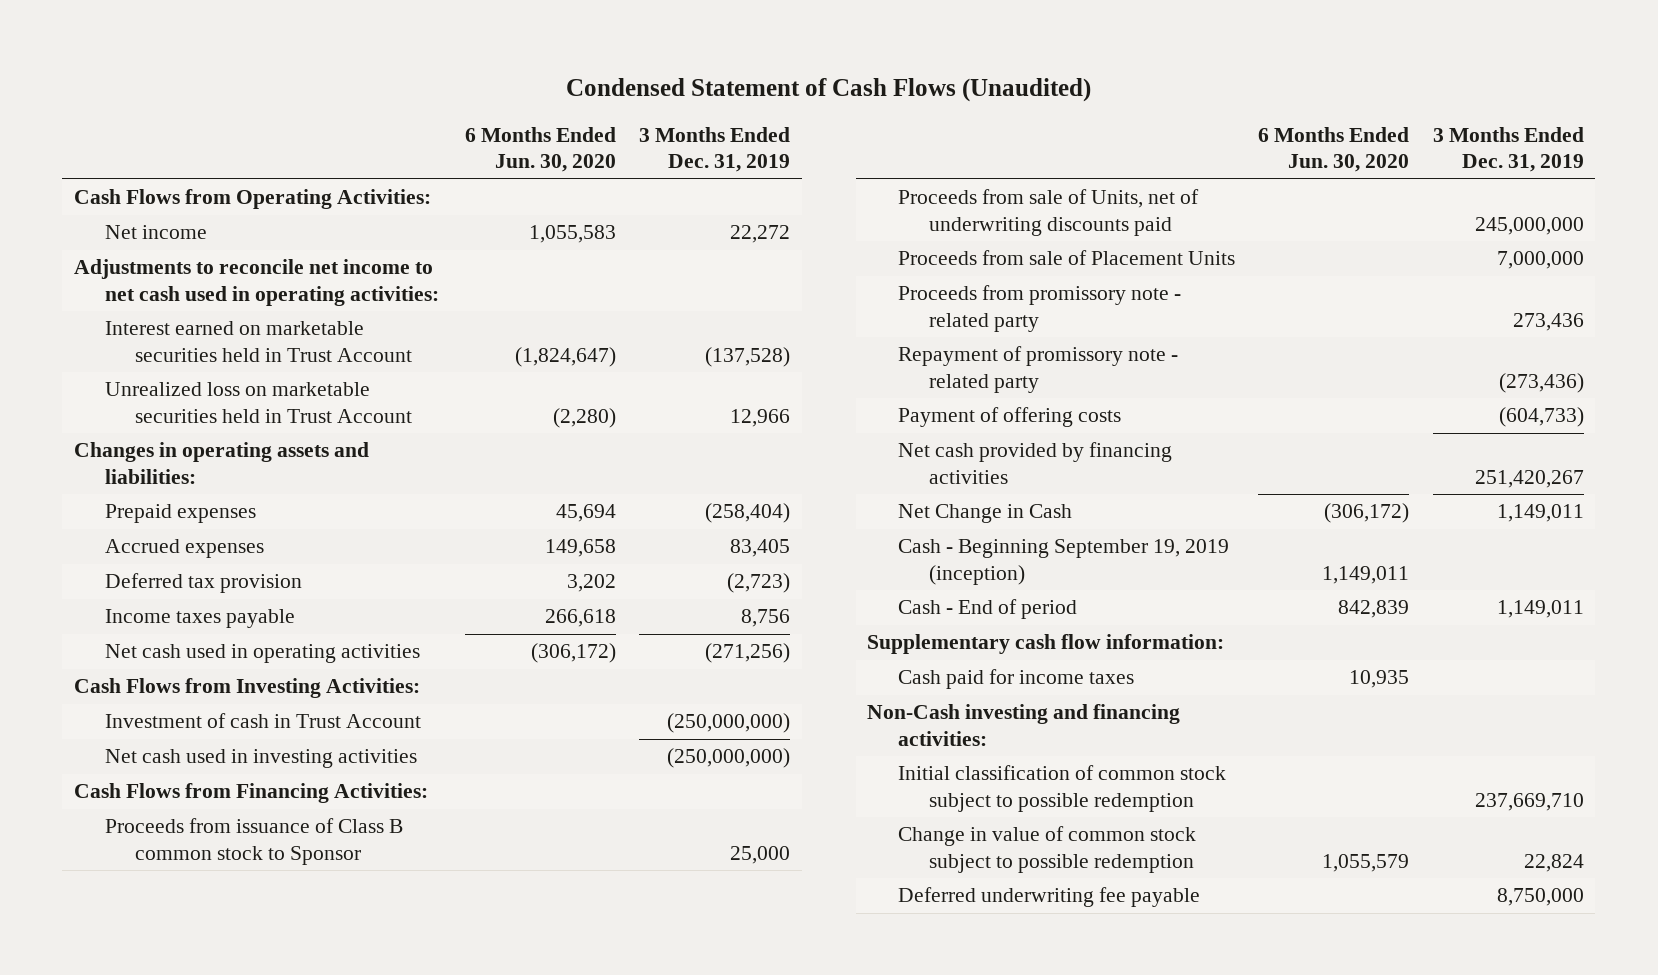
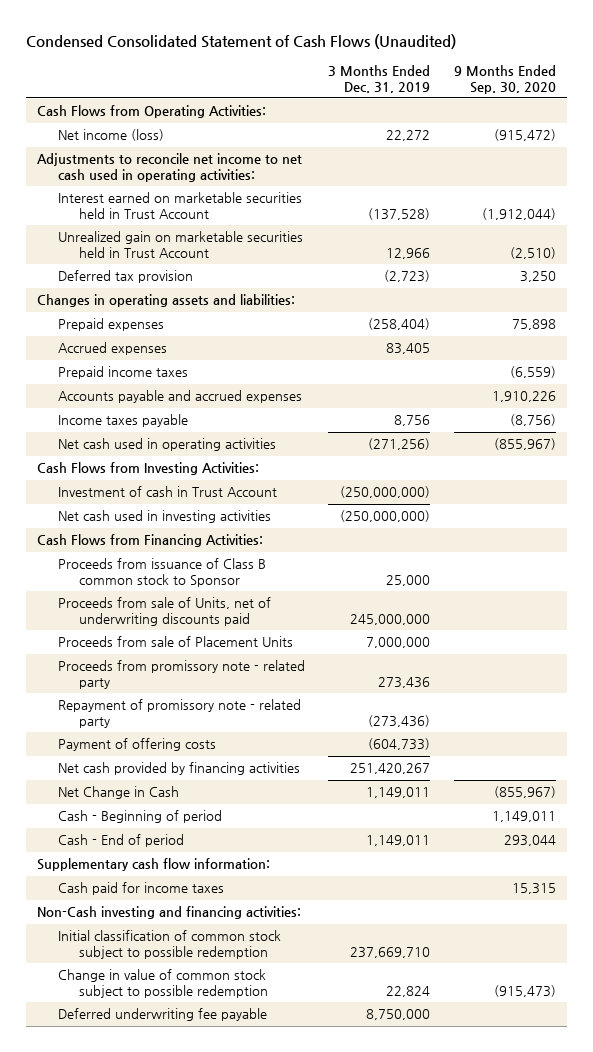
[565,78,1091,103] Condensed Statement of Cash Flows (Unaudited) -> [25,33,456,49] Condensed Consolidated Statement of Cash Flows (Unaudited)
[464,127,616,173] 6 Months Ended Jun. 30, 2020 -> none
none -> [453,65,556,94] 9 Months Ended Sep. 30, 2020
[104,225,207,240] Net income -> [58,129,165,142] Net income (loss)
[104,382,413,423] Unrealized loss on marketable securities held in Trust Account -> [58,231,304,258] Unrealized gain on marketable securities held in Trust Account
[104,573,302,594] Deferred tax provision -> [58,270,194,284] Deferred tax provision
none -> [58,366,189,380] Prepaid income taxes
none -> [58,390,303,404] Accounts payable and accrued expenses
[898,539,1230,585] Cash - Beginning September 19, 2019 (inception) -> [58,810,223,824] Cash - Beginning of period

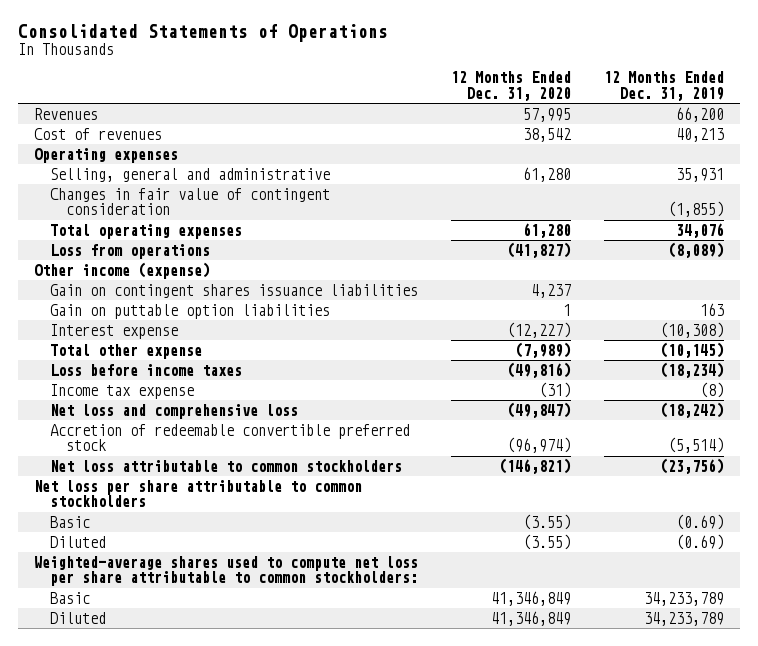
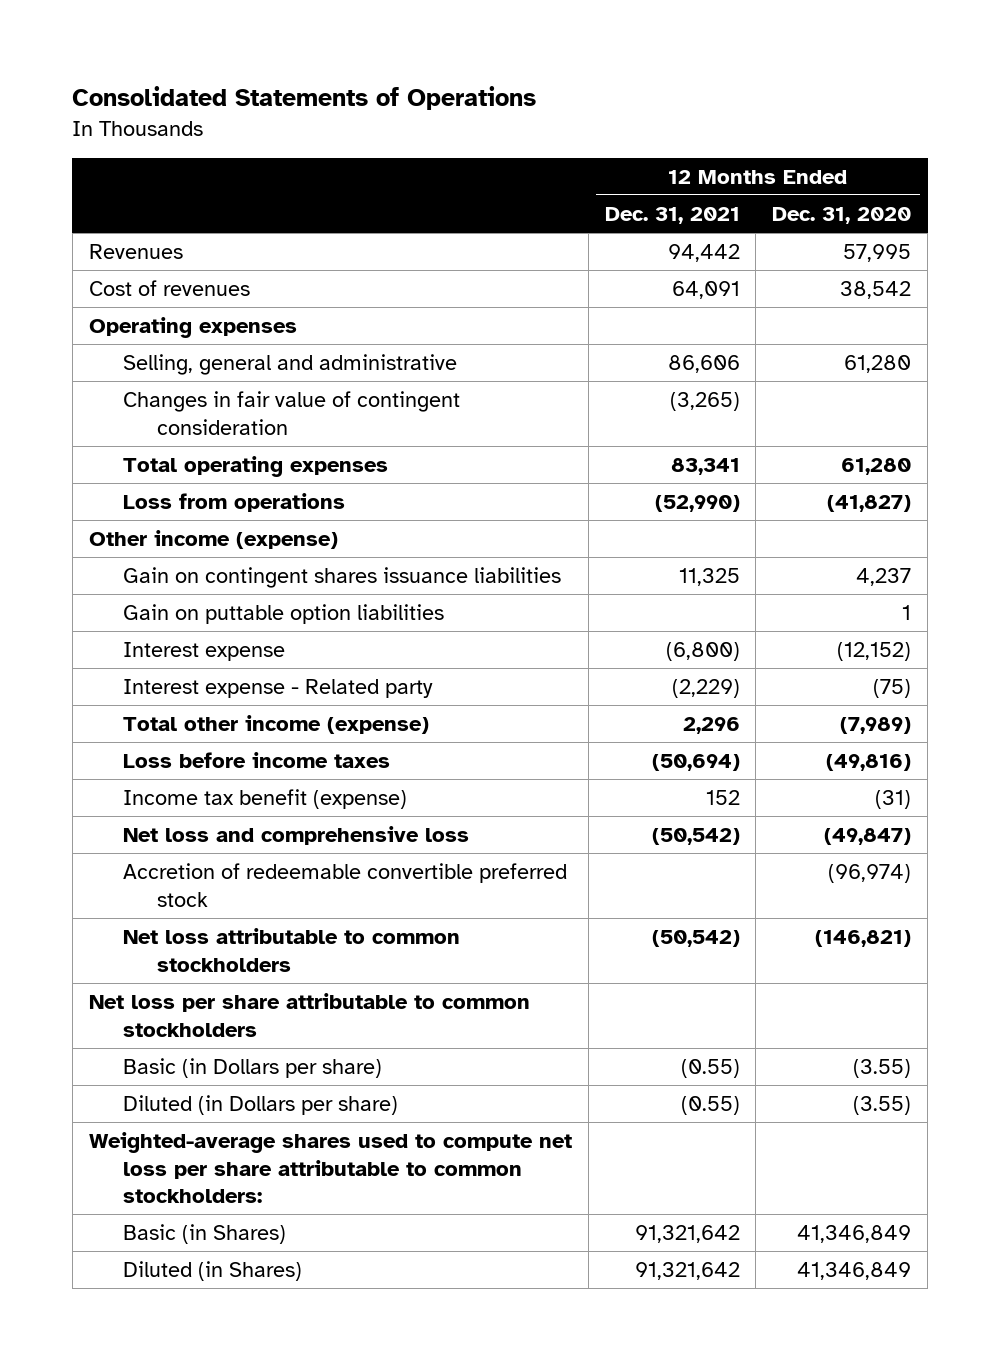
[603,71,724,101] 12 Months Ended Dec. 31, 2019 -> none
none -> [604,206,740,224] Dec. 31, 2021
[507,322,572,339] (12,227) -> [837,642,912,662] (12,152)
none -> [122,679,433,699] Interest expense - Related party
[50,344,203,360] Total other expense -> [122,715,429,735] Total other income (expense)
[50,384,195,400] Income tax expense -> [122,789,407,810] Income tax benefit (expense)
[50,516,91,529] Basic -> [122,1058,382,1079] Basic (in Dollars per share)
[50,536,107,549] Diluted -> [122,1095,398,1116] Diluted (in Dollars per share)
[50,592,91,605] Basic -> [122,1224,286,1245] Basic (in Shares)
[50,612,107,625] Diluted -> [122,1261,302,1282] Diluted (in Shares)

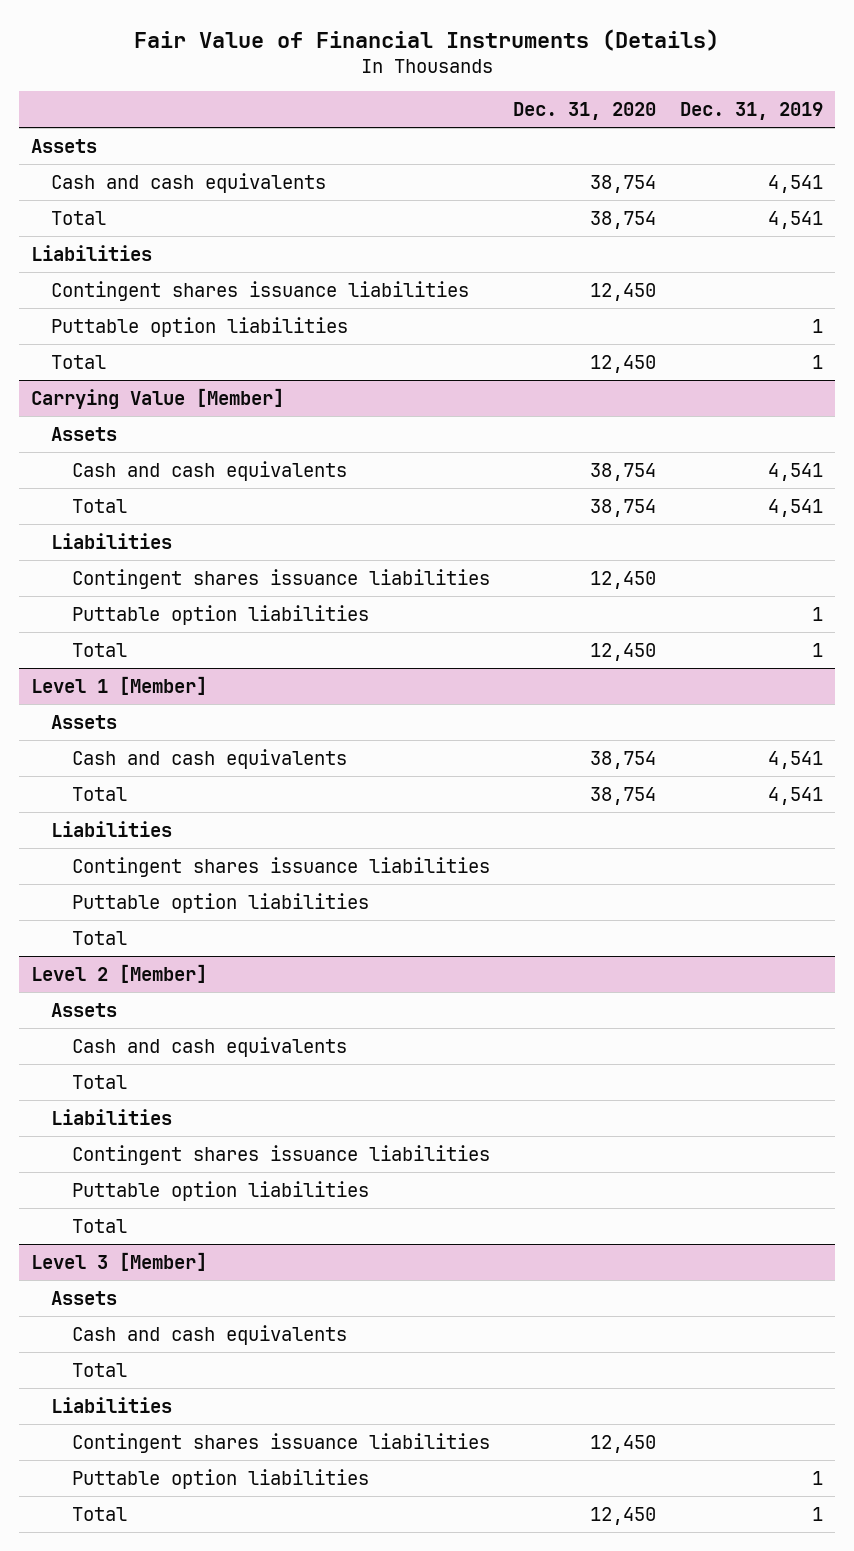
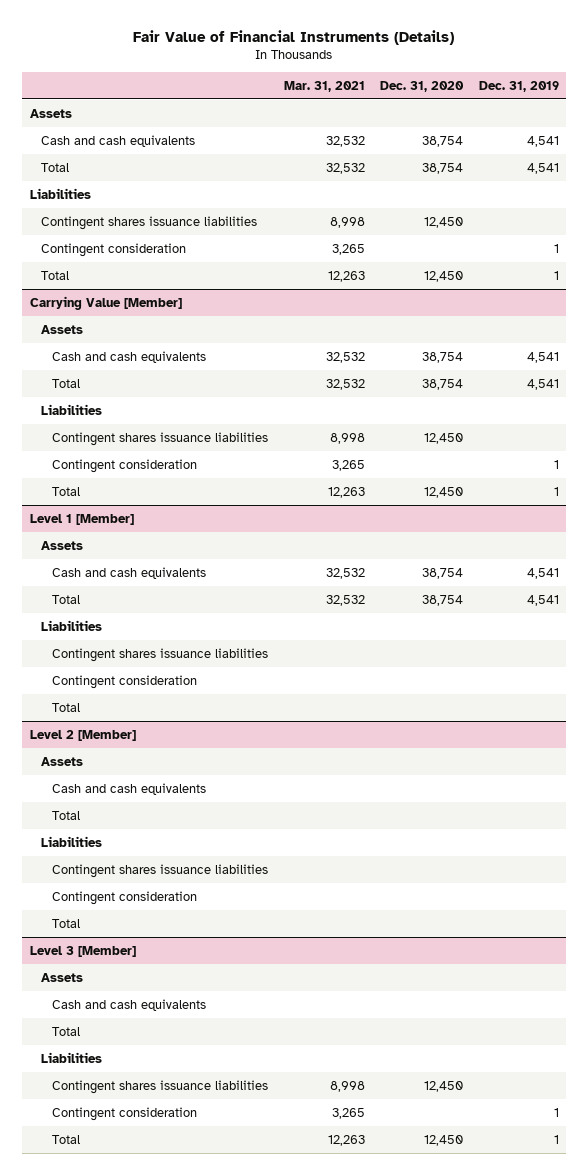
none -> [283,81,365,93] Mar. 31, 2021
[51,316,349,337] Puttable option liabilities -> [40,242,186,257] Contingent consideration
[71,604,369,625] Puttable option liabilities -> [52,458,198,473] Contingent consideration
[71,892,369,913] Puttable option liabilities -> [52,674,198,689] Contingent consideration
[71,1180,369,1201] Puttable option liabilities -> [52,890,198,905] Contingent consideration
[71,1468,369,1489] Puttable option liabilities -> [52,1106,198,1121] Contingent consideration

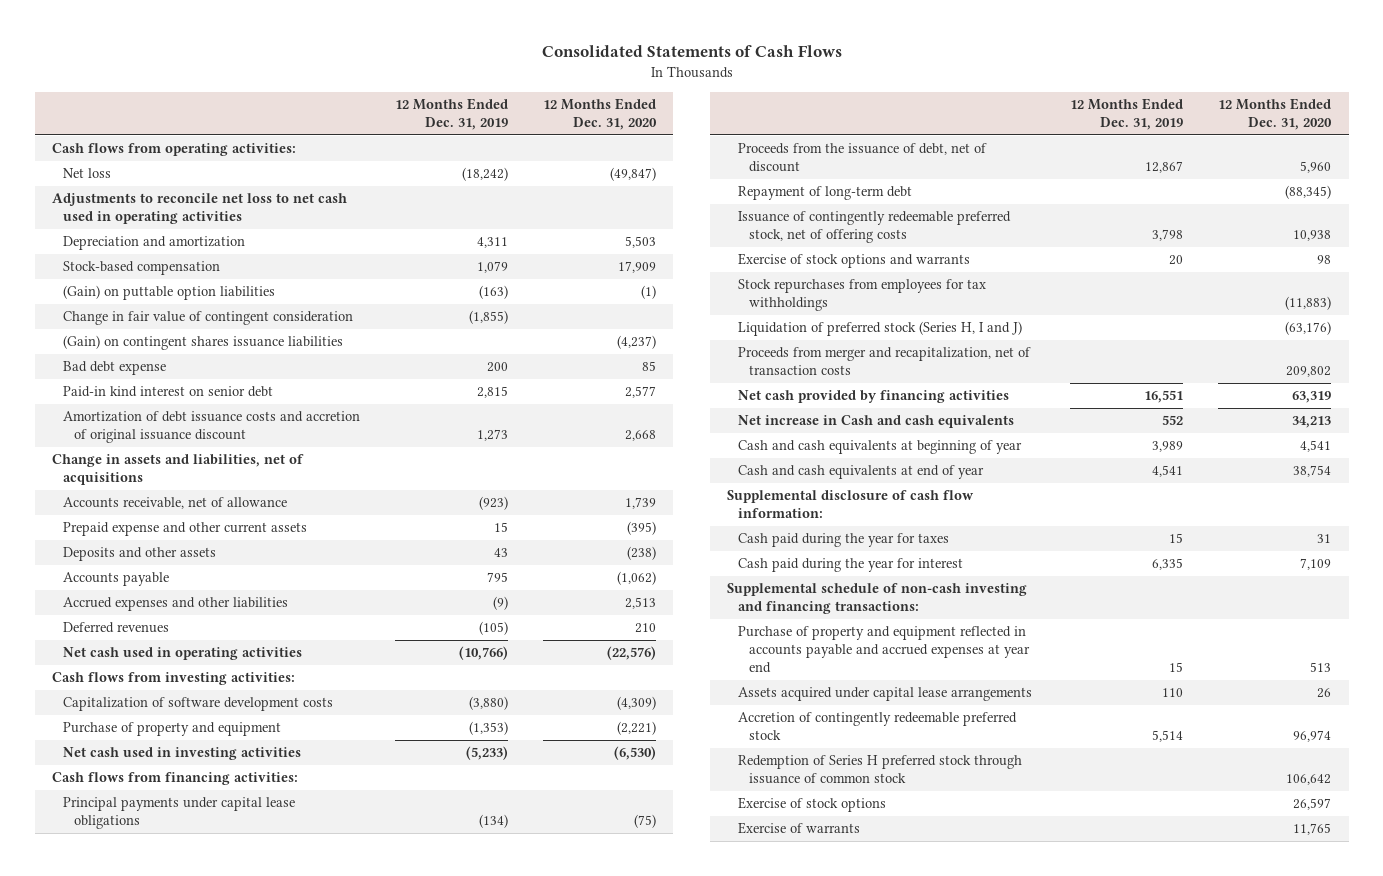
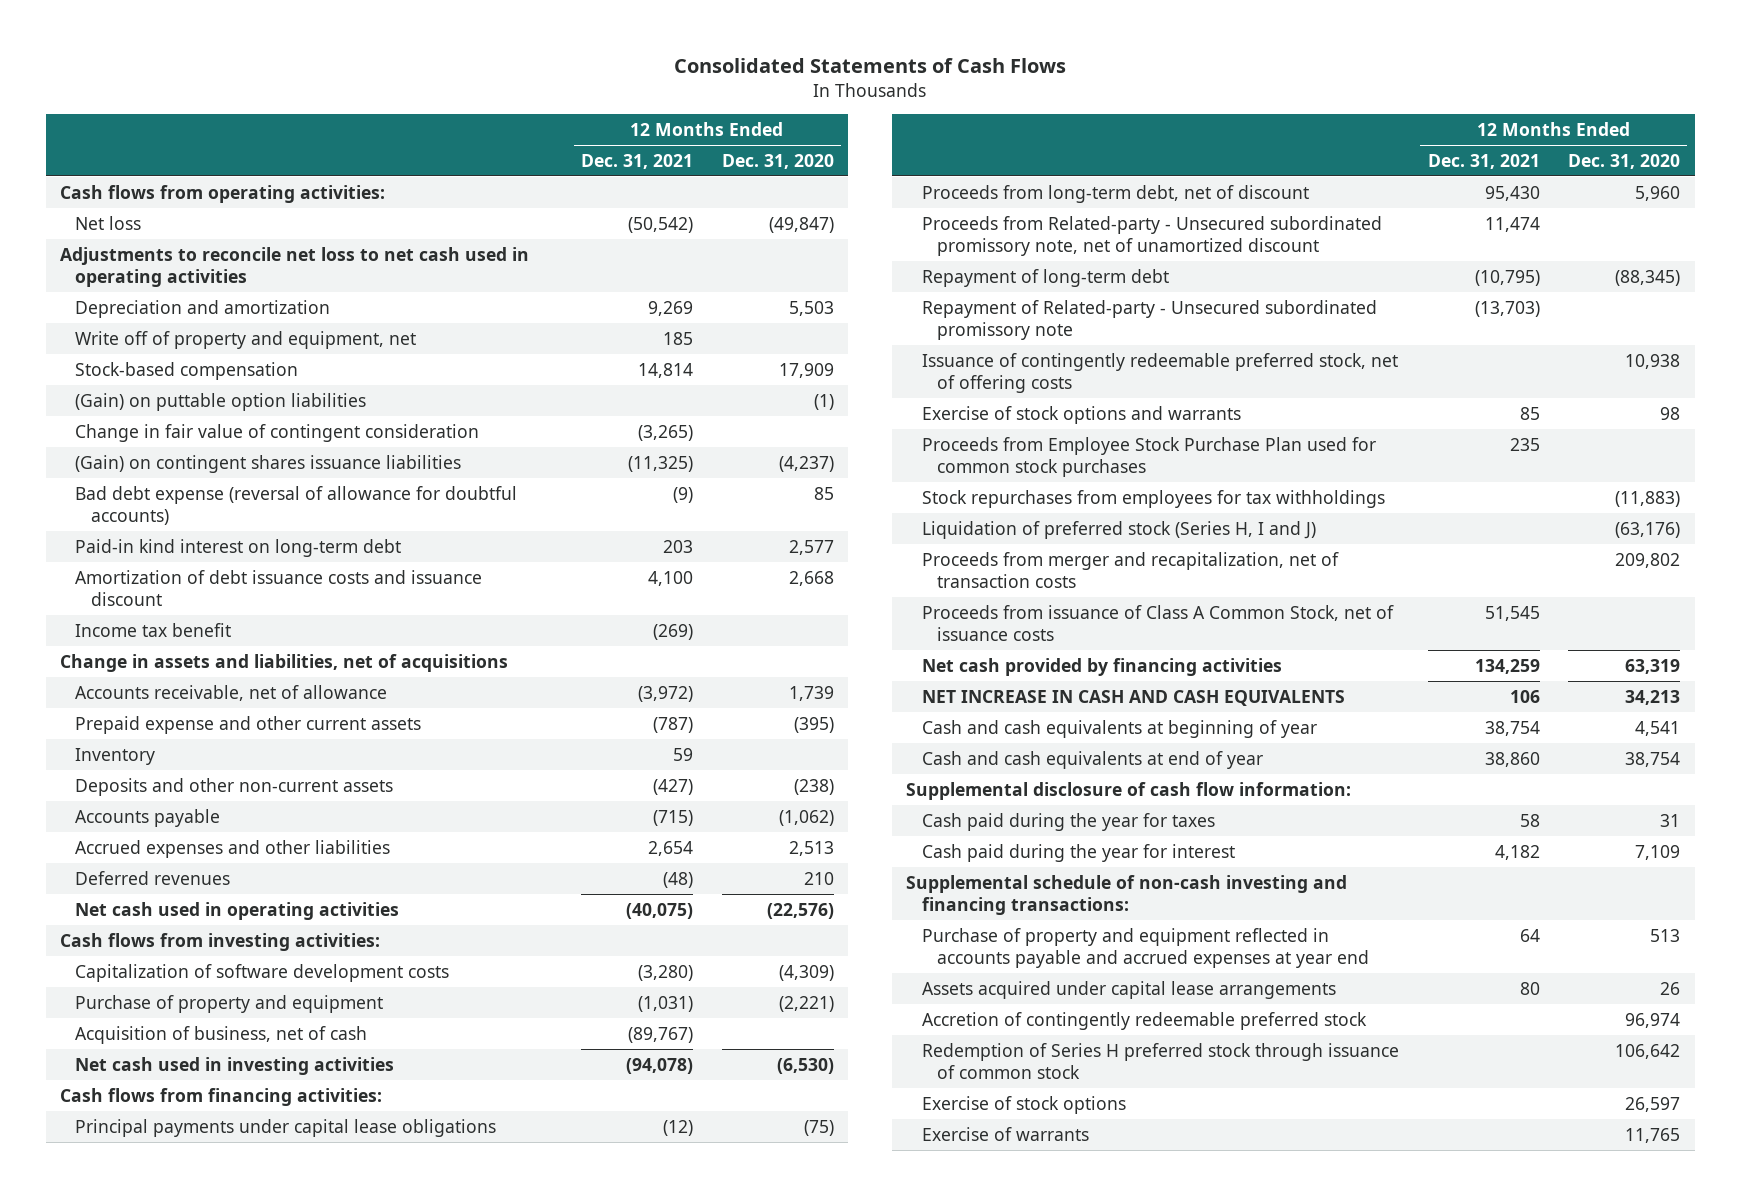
[394,98,508,130] 12 Months Ended Dec. 31, 2019 -> none
none -> [581,153,694,169] Dec. 31, 2021
none -> [75,330,417,349] Write off of property and equipment, net
[63,361,167,376] Bad debt expense -> [75,485,518,525] Bad debt expense (reversal of allowance for doubtful accounts)
[63,386,274,398] Paid-in kind interest on senior debt -> [75,538,402,557] Paid-in kind interest on long-term debt
[63,411,361,444] Amortization of debt issuance costs and accretion of original issuance discount -> [75,569,483,606] Amortization of debt issuance costs and issuance discount
none -> [75,622,232,637] Income tax benefit
none -> [75,747,156,765] Inventory
[63,547,217,562] Deposits and other assets -> [75,777,394,796] Deposits and other non-current assets
none -> [75,1025,368,1044] Acquisition of business, net of cash
[738,143,988,173] Proceeds from the issuance of debt, net of discount -> [921,184,1309,203] Proceeds from long-term debt, net of discount
none -> [921,215,1382,256] Proceeds from Related-party - Unsecured subordinated promissory note, net of unamortized discount
none -> [921,299,1377,340] Repayment of Related-party - Unsecured subordinated promissory note
none -> [921,436,1376,477] Proceeds from Employee Stock Purchase Plan used for common stock purchases
none -> [921,604,1394,641] Proceeds from issuance of Class A Common Stock, net of issuance costs
[738,415,1015,429] Net increase in Cash and cash equivalents -> [921,689,1345,706] NET INCREASE IN CASH AND CASH EQUIVALENTS

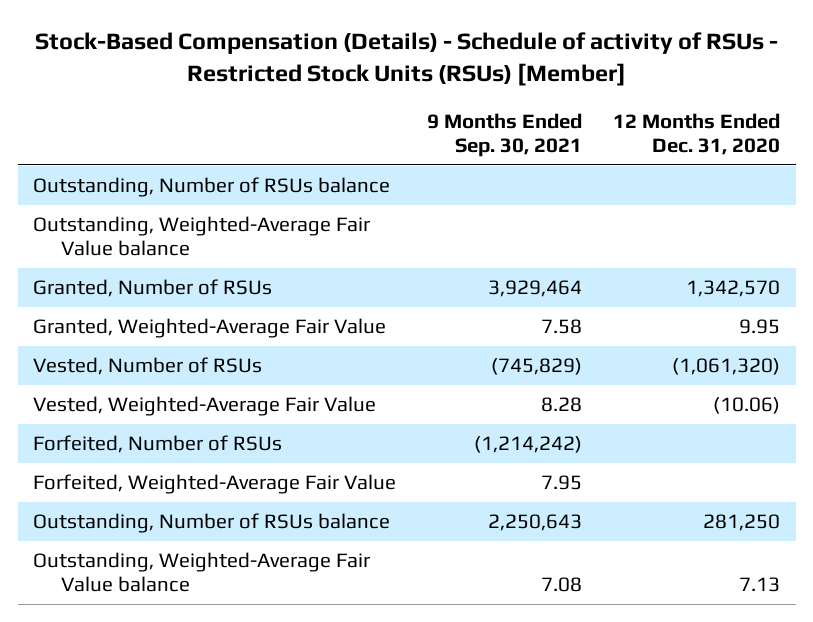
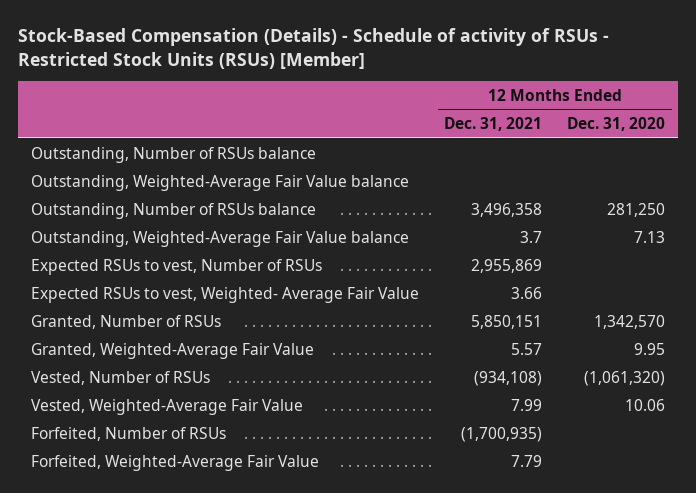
[427,112,583,158] 9 Months Ended Sep. 30, 2021 -> none
none -> [444,117,543,132] Dec. 31, 2021
[33,513,391,534] Outstanding, Number of RSUs balance -> [31,202,317,219] Outstanding, Number of RSUs balance
[33,552,371,593] Outstanding, Weighted-Average Fair Value balance -> [31,230,410,247] Outstanding, Weighted-Average Fair Value balance
none -> [31,258,323,275] Expected RSUs to vest, Number of RSUs
none -> [31,286,420,303] Expected RSUs to vest, Weighted- Average Fair Value
[713,397,781,415] (10.06) -> [625,398,666,411] 10.06

